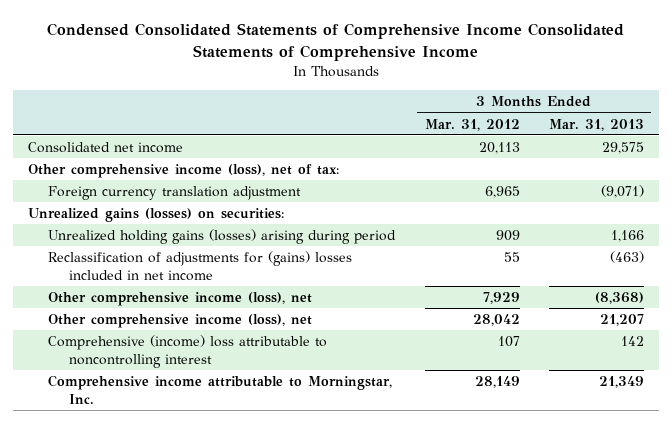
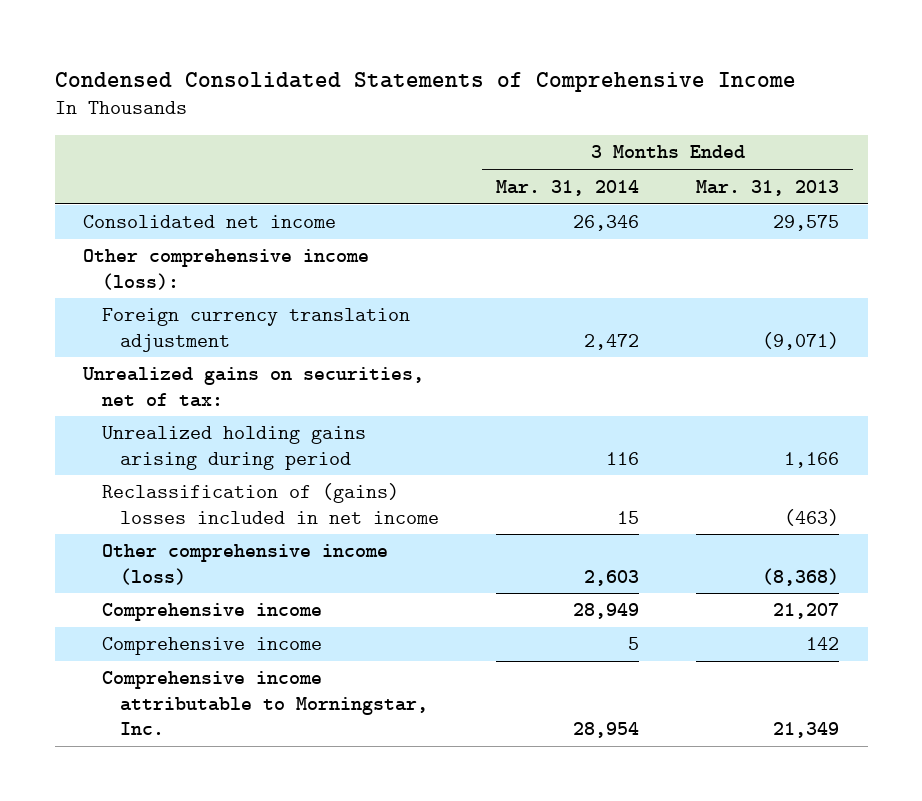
[47,23,625,62] Condensed Consolidated Statements of Comprehensive Income Consolidated Statements of Comprehensive Income -> [54,71,796,92] Condensed Consolidated Statements of Comprehensive Income
[424,118,520,131] Mar. 31, 2012 -> none
none -> [496,179,640,196] Mar. 31, 2014
[28,163,340,178] Other comprehensive income (loss), net of tax: -> [83,249,370,290] Other comprehensive income (loss):
[28,207,285,222] Unrealized gains (losses) on securities: -> [82,367,425,407] Unrealized gains on securities, net of tax:
[48,228,397,244] Unrealized holding gains (losses) arising during period -> [101,426,366,470] Unrealized holding gains arising during period
[48,250,353,282] Reclassification of adjustments for (gains) losses included in net income -> [101,483,440,524] Reclassification of (gains) losses included in net income
[48,291,313,306] Other comprehensive income (loss), net -> [101,544,388,585] Other comprehensive income (loss)
[48,313,313,328] Other comprehensive income (loss), net -> [101,603,322,622] Comprehensive income
[48,334,328,369] Comprehensive (income) loss attributable to noncontrolling interest -> [101,637,322,656] Comprehensive income

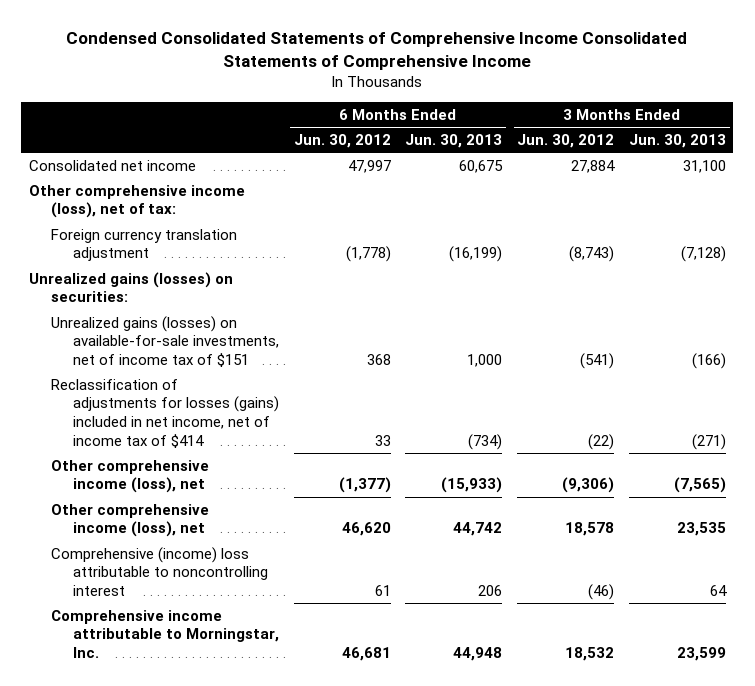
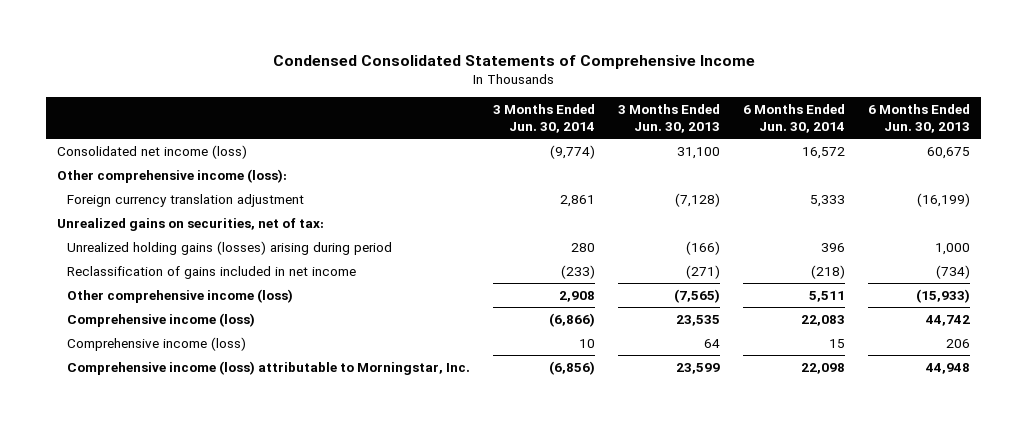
[66,32,688,71] Condensed Consolidated Statements of Comprehensive Income Consolidated Statements of Comprehensive Income -> [272,55,755,70] Condensed Consolidated Statements of Comprehensive Income
[293,133,391,148] Jun. 30, 2012 -> none
[517,133,615,148] Jun. 30, 2012 -> none
none -> [492,104,595,133] 3 Months Ended Jun. 30, 2014
none -> [742,104,845,133] 6 Months Ended Jun. 30, 2014
[28,159,196,171] Consolidated net income -> [57,144,248,159] Consolidated net income (loss)
[28,184,245,219] Other comprehensive income (loss), net of tax: -> [57,168,288,183] Other comprehensive income (loss):
[28,271,233,303] Unrealized gains (losses) on securities: -> [57,217,325,231] Unrealized gains on securities, net of tax:
[50,315,279,368] Unrealized gains (losses) on available-for-sale investments, net of income tax of $151 -> [66,240,392,255] Unrealized holding gains (losses) arising during period
[50,378,279,448] Reclassification of adjustments for losses (gains) included in net income, net of income tax of $414 -> [66,265,356,279] Reclassification of gains included in net income
[50,459,209,494] Other comprehensive income (loss), net -> [66,288,293,303] Other comprehensive income (loss)
[50,503,209,538] Other comprehensive income (loss), net -> [66,312,255,327] Comprehensive income (loss)
[50,546,268,597] Comprehensive (income) loss attributable to noncontrolling interest -> [66,336,246,351] Comprehensive income (loss)
[50,609,279,659] Comprehensive income attributable to Morningstar, Inc. -> [66,360,470,375] Comprehensive income (loss) attributable to Morningstar, Inc.

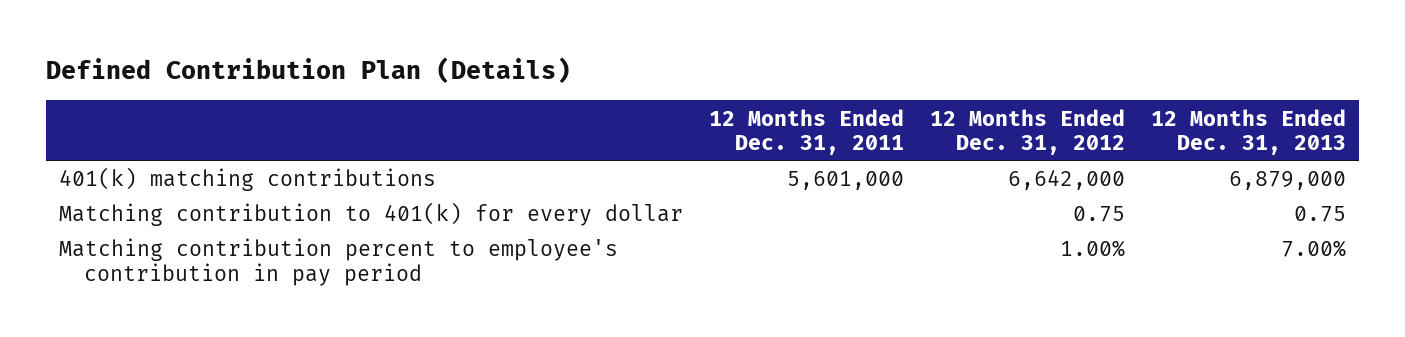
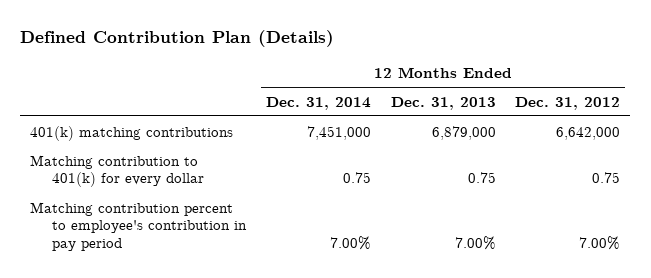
[709,108,905,156] 12 Months Ended Dec. 31, 2011 -> none
none -> [266,96,372,110] Dec. 31, 2014
[1060,240,1126,258] 1.00% -> [579,236,621,251] 7.00%

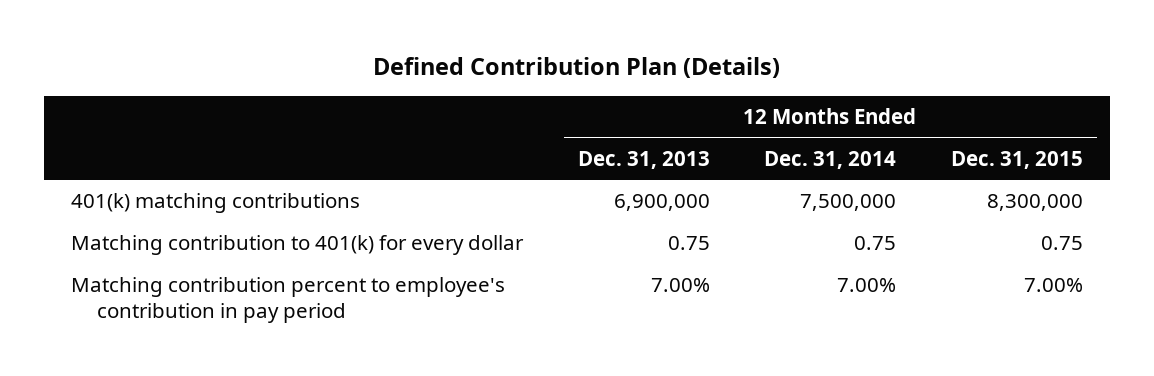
[515,96,621,110] Dec. 31, 2012 -> none
none -> [950,150,1083,169] Dec. 31, 2015
[307,125,372,140] 7,451,000 -> [800,194,897,212] 7,500,000
[431,125,496,140] 6,879,000 -> [613,194,710,212] 6,900,000

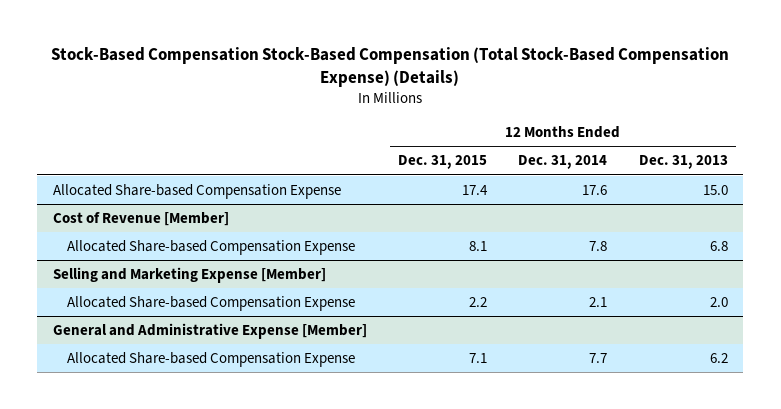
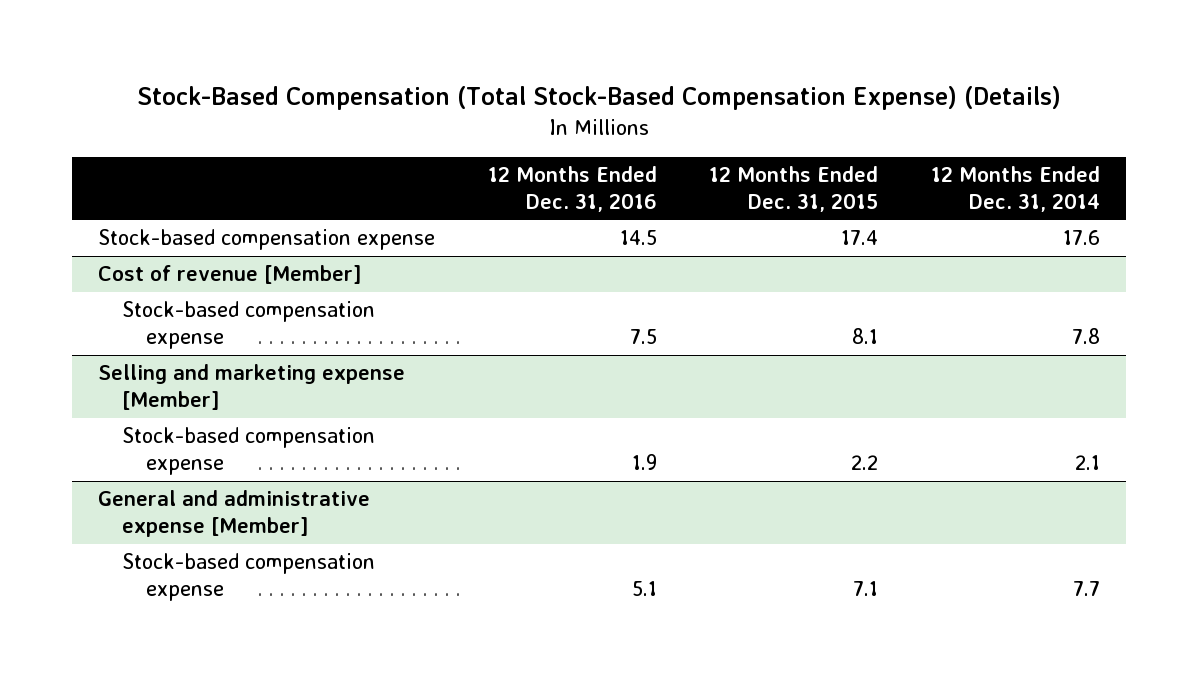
[51,47,730,88] Stock-Based Compensation Stock-Based Compensation (Total Stock-Based Compensation Expense) (Details) -> [136,86,1061,111] Stock-Based Compensation (Total Stock-Based Compensation Expense) (Details)
[638,155,728,170] Dec. 31, 2013 -> none
none -> [487,165,657,212] 12 Months Ended Dec. 31, 2016
[52,184,341,200] Allocated Share-based Compensation Expense -> [98,229,436,251] Stock-based compensation expense
[52,212,229,227] Cost of Revenue [Member] -> [98,265,363,285] Cost of revenue [Member]
[67,240,356,256] Allocated Share-based Compensation Expense -> [121,301,375,349] Stock-based compensation expense
[52,267,326,284] Selling and Marketing Expense [Member] -> [98,364,406,410] Selling and marketing expense [Member]
[67,296,356,312] Allocated Share-based Compensation Expense -> [121,427,375,475] Stock-based compensation expense
[52,323,367,340] General and Administrative Expense [Member] -> [98,490,371,537] General and administrative expense [Member]
[67,352,356,368] Allocated Share-based Compensation Expense -> [121,553,375,601] Stock-based compensation expense

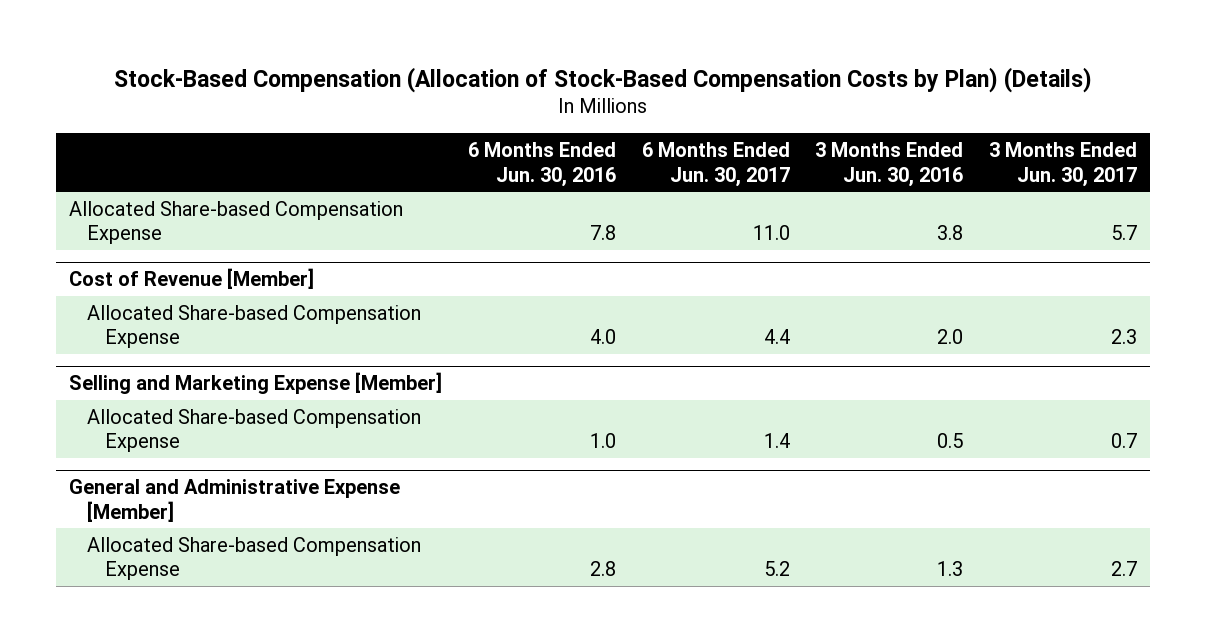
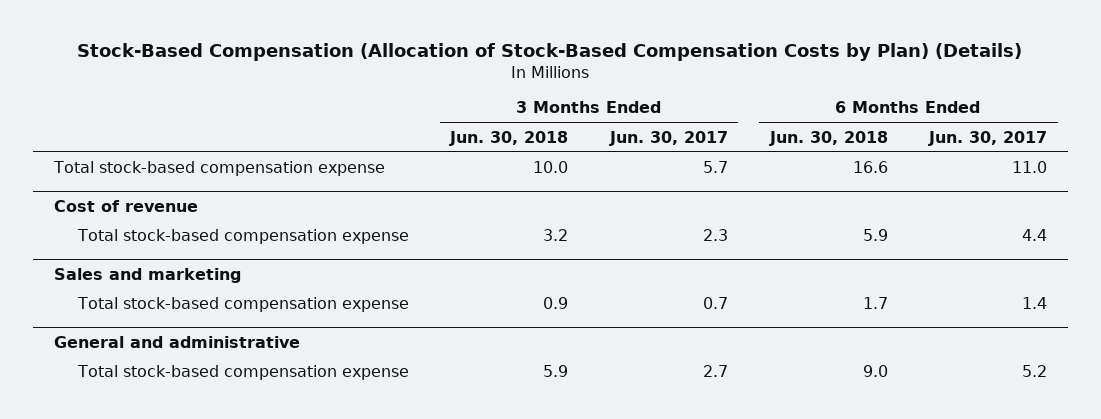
[467,141,616,187] 6 Months Ended Jun. 30, 2016 -> none
[815,141,964,187] 3 Months Ended Jun. 30, 2016 -> none
none -> [449,130,569,146] Jun. 30, 2018
none -> [768,130,888,146] Jun. 30, 2018
[68,200,403,245] Allocated Share-based Compensation Expense -> [52,161,385,177] Total stock-based compensation expense
[68,268,314,290] Cost of Revenue [Member] -> [53,199,198,212] Cost of revenue
[87,304,422,349] Allocated Share-based Compensation Expense -> [76,229,409,245] Total stock-based compensation expense
[68,372,442,395] Selling and Marketing Expense [Member] -> [53,267,241,283] Sales and marketing
[87,408,422,453] Allocated Share-based Compensation Expense -> [76,297,409,313] Total stock-based compensation expense
[68,479,400,522] General and Administrative Expense [Member] -> [53,335,300,348] General and administrative
[87,536,422,581] Allocated Share-based Compensation Expense -> [76,365,409,381] Total stock-based compensation expense

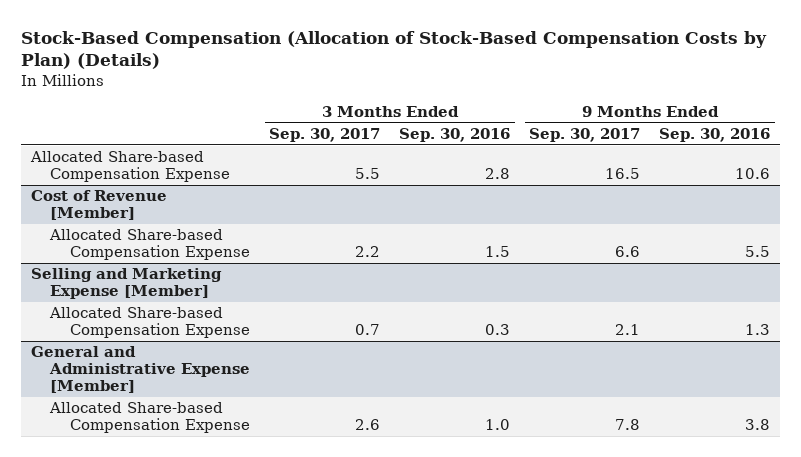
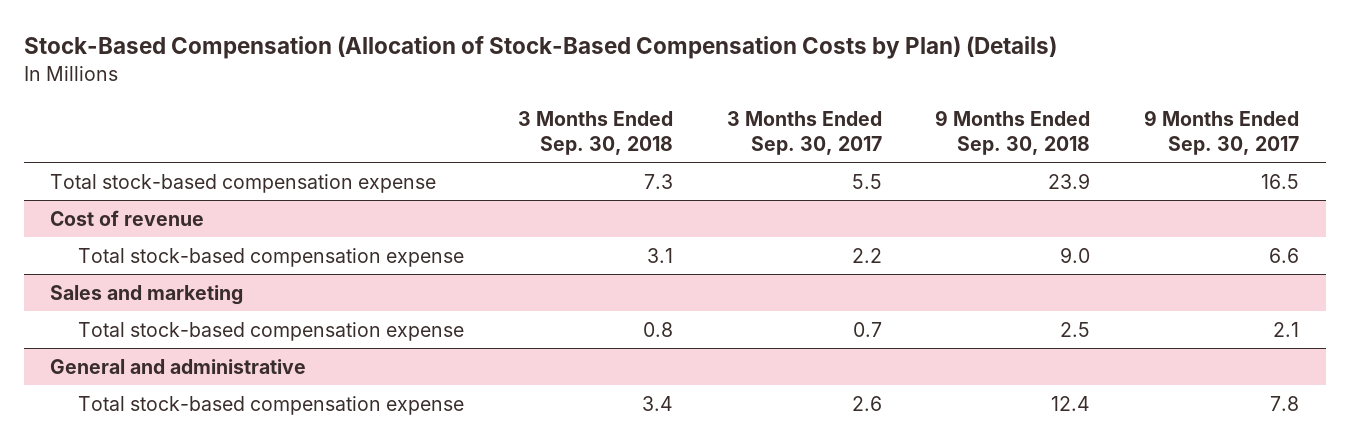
[399,127,511,142] Sep. 30, 2016 -> none
[659,127,771,142] Sep. 30, 2016 -> none
none -> [517,111,673,155] 3 Months Ended Sep. 30, 2018
none -> [935,110,1091,155] 9 Months Ended Sep. 30, 2018
[29,151,231,183] Allocated Share-based Compensation Expense -> [50,173,437,193] Total stock-based compensation expense
[30,190,167,221] Cost of Revenue [Member] -> [50,209,205,226] Cost of revenue
[49,229,250,261] Allocated Share-based Compensation Expense -> [78,247,465,267] Total stock-based compensation expense
[30,268,222,300] Selling and Marketing Expense [Member] -> [50,284,244,305] Sales and marketing
[49,307,250,339] Allocated Share-based Compensation Expense -> [78,321,465,341] Total stock-based compensation expense
[30,346,251,394] General and Administrative Expense [Member] -> [50,358,307,374] General and administrative
[49,402,250,434] Allocated Share-based Compensation Expense -> [78,395,465,415] Total stock-based compensation expense

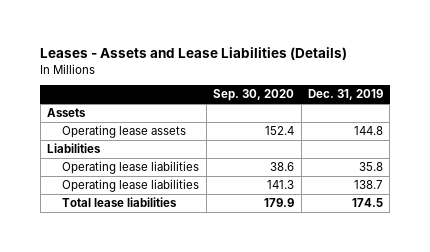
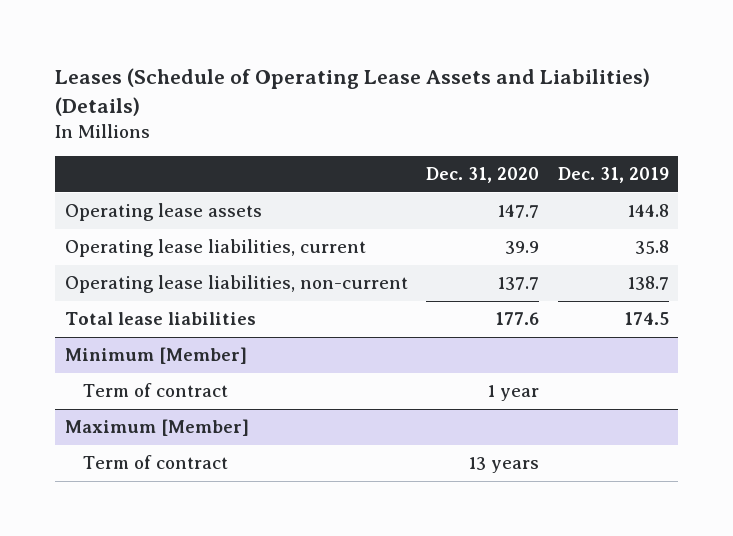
[40,47,348,61] Leases - Assets and Lease Liabilities (Details) -> [55,68,651,116] Leases (Schedule of Operating Lease Assets and Liabilities) (Details)
[213,89,295,102] Sep. 30, 2020 -> none
none -> [426,167,540,184] Dec. 31, 2020
[47,108,87,118] Assets -> none
[47,143,102,154] Liabilities -> none
[62,161,200,175] Operating lease liabilities -> [64,239,366,258] Operating lease liabilities, current
[62,179,200,193] Operating lease liabilities -> [64,275,408,294] Operating lease liabilities, non-current
none -> [64,347,247,365] Minimum [Member]
none -> [83,383,229,398] Term of contract
none -> [64,419,249,437] Maximum [Member]
none -> [83,455,229,470] Term of contract

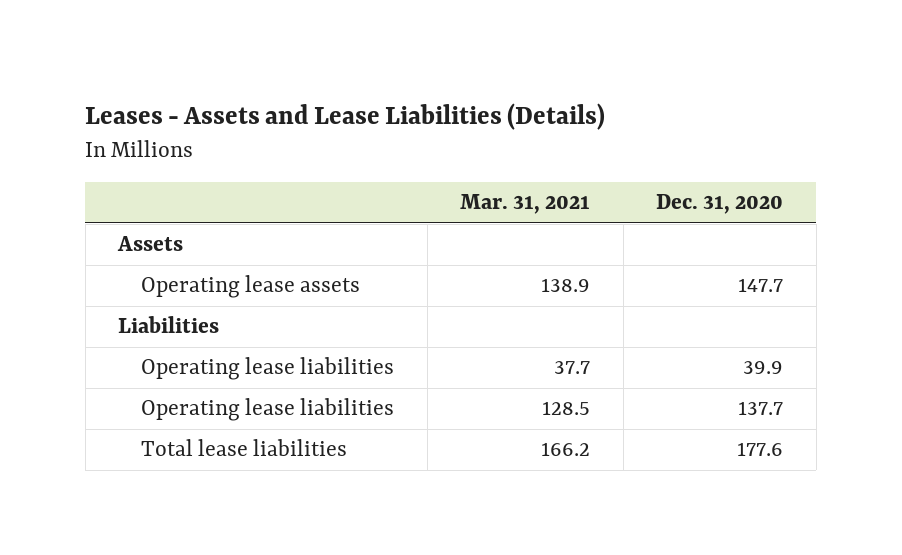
[55,68,651,116] Leases (Schedule of Operating Lease Assets and Liabilities) (Details) -> [85,102,606,130] Leases - Assets and Lease Liabilities (Details)
[557,167,669,184] Dec. 31, 2019 -> none
none -> [460,194,591,215] Mar. 31, 2021
none -> [117,236,184,252] Assets
none -> [118,316,220,334] Liabilities
[64,239,366,258] Operating lease liabilities, current -> [140,357,394,381] Operating lease liabilities
[64,275,408,294] Operating lease liabilities, non-current -> [140,398,394,422] Operating lease liabilities
[64,347,247,365] Minimum [Member] -> none
[83,383,229,398] Term of contract -> none
[64,419,249,437] Maximum [Member] -> none
[83,455,229,470] Term of contract -> none

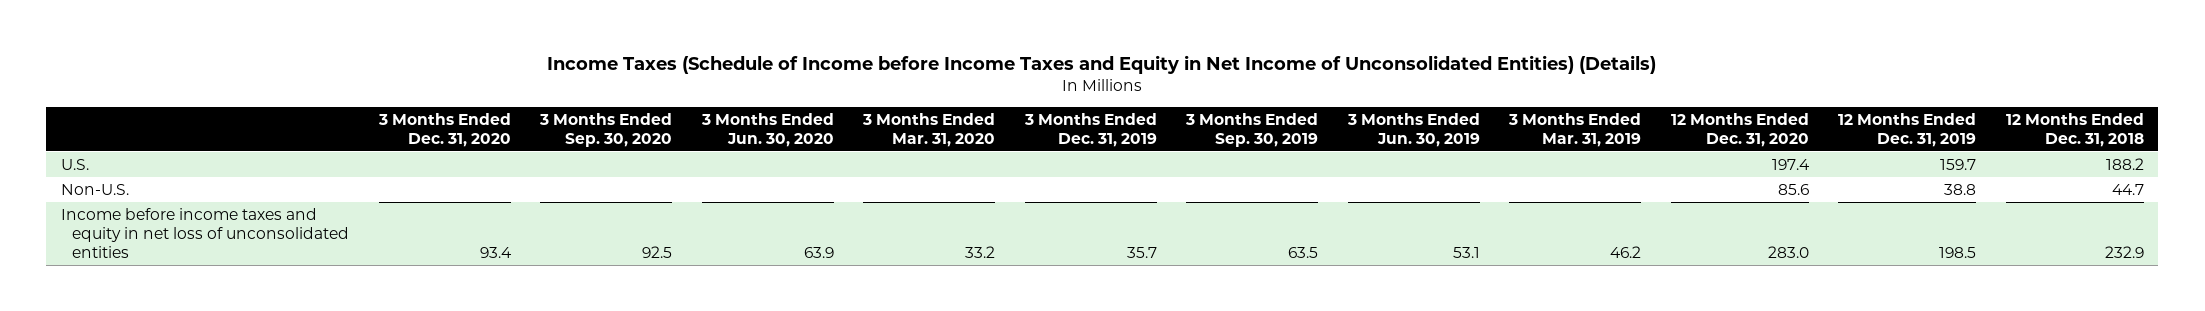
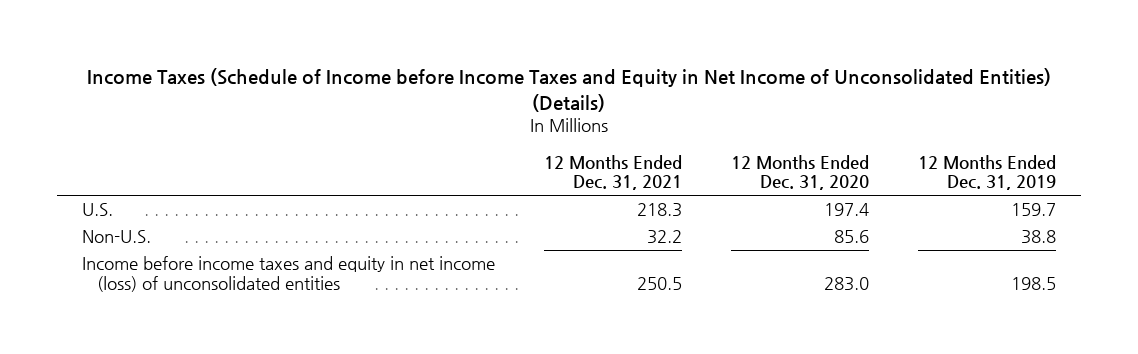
[377,112,511,147] 3 Months Ended Dec. 31, 2020 -> none
[539,112,673,147] 3 Months Ended Sep. 30, 2020 -> none
[700,112,834,147] 3 Months Ended Jun. 30, 2020 -> none
[862,112,996,147] 3 Months Ended Mar. 31, 2020 -> none
[1023,112,1157,147] 3 Months Ended Dec. 31, 2019 -> none
[1185,112,1319,147] 3 Months Ended Sep. 30, 2019 -> none
[1346,112,1480,147] 3 Months Ended Jun. 30, 2019 -> none
[1508,112,1642,147] 3 Months Ended Mar. 31, 2019 -> none
[2005,112,2144,147] 12 Months Ended Dec. 31, 2018 -> none
none -> [543,154,682,191] 12 Months Ended Dec. 31, 2021
[61,207,350,259] Income before income taxes and equity in net loss of unconsolidated entities -> [81,256,495,293] Income before income taxes and equity in net income (loss) of unconsolidated entities

